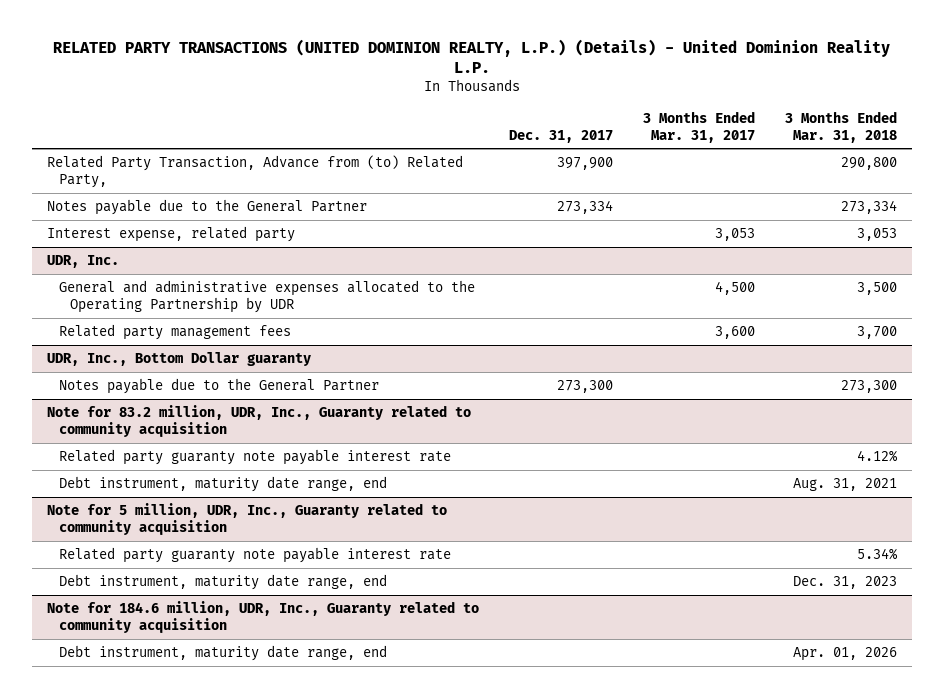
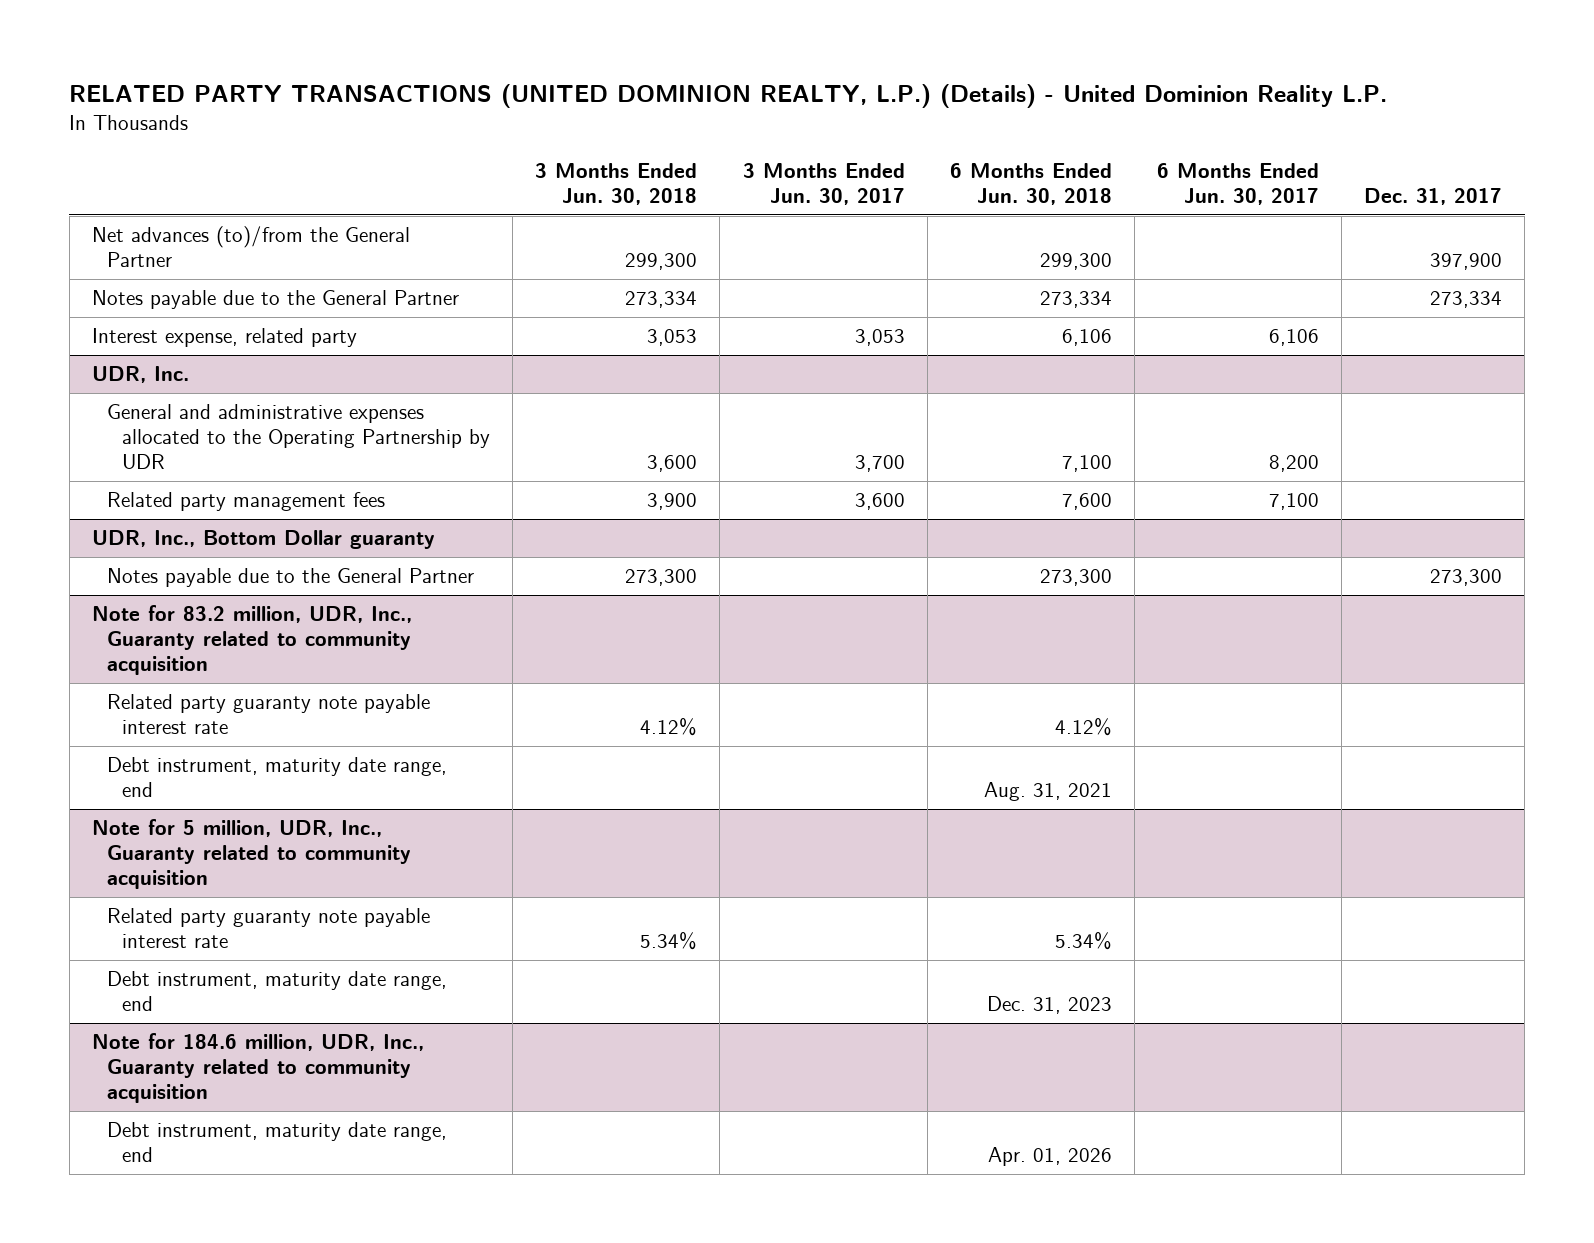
[643,110,756,143] 3 Months Ended Mar. 31, 2017 -> none
[785,110,898,143] 3 Months Ended Mar. 31, 2018 -> none
none -> [535,162,698,205] 3 Months Ended Jun. 30, 2018
none -> [742,162,905,205] 3 Months Ended Jun. 30, 2017
none -> [949,162,1112,205] 6 Months Ended Jun. 30, 2018
none -> [1156,162,1319,205] 6 Months Ended Jun. 30, 2017
[47,155,464,189] Related Party Transaction, Advance from (to) Related Party, -> [91,226,410,268] Net advances (to)/from the General Partner

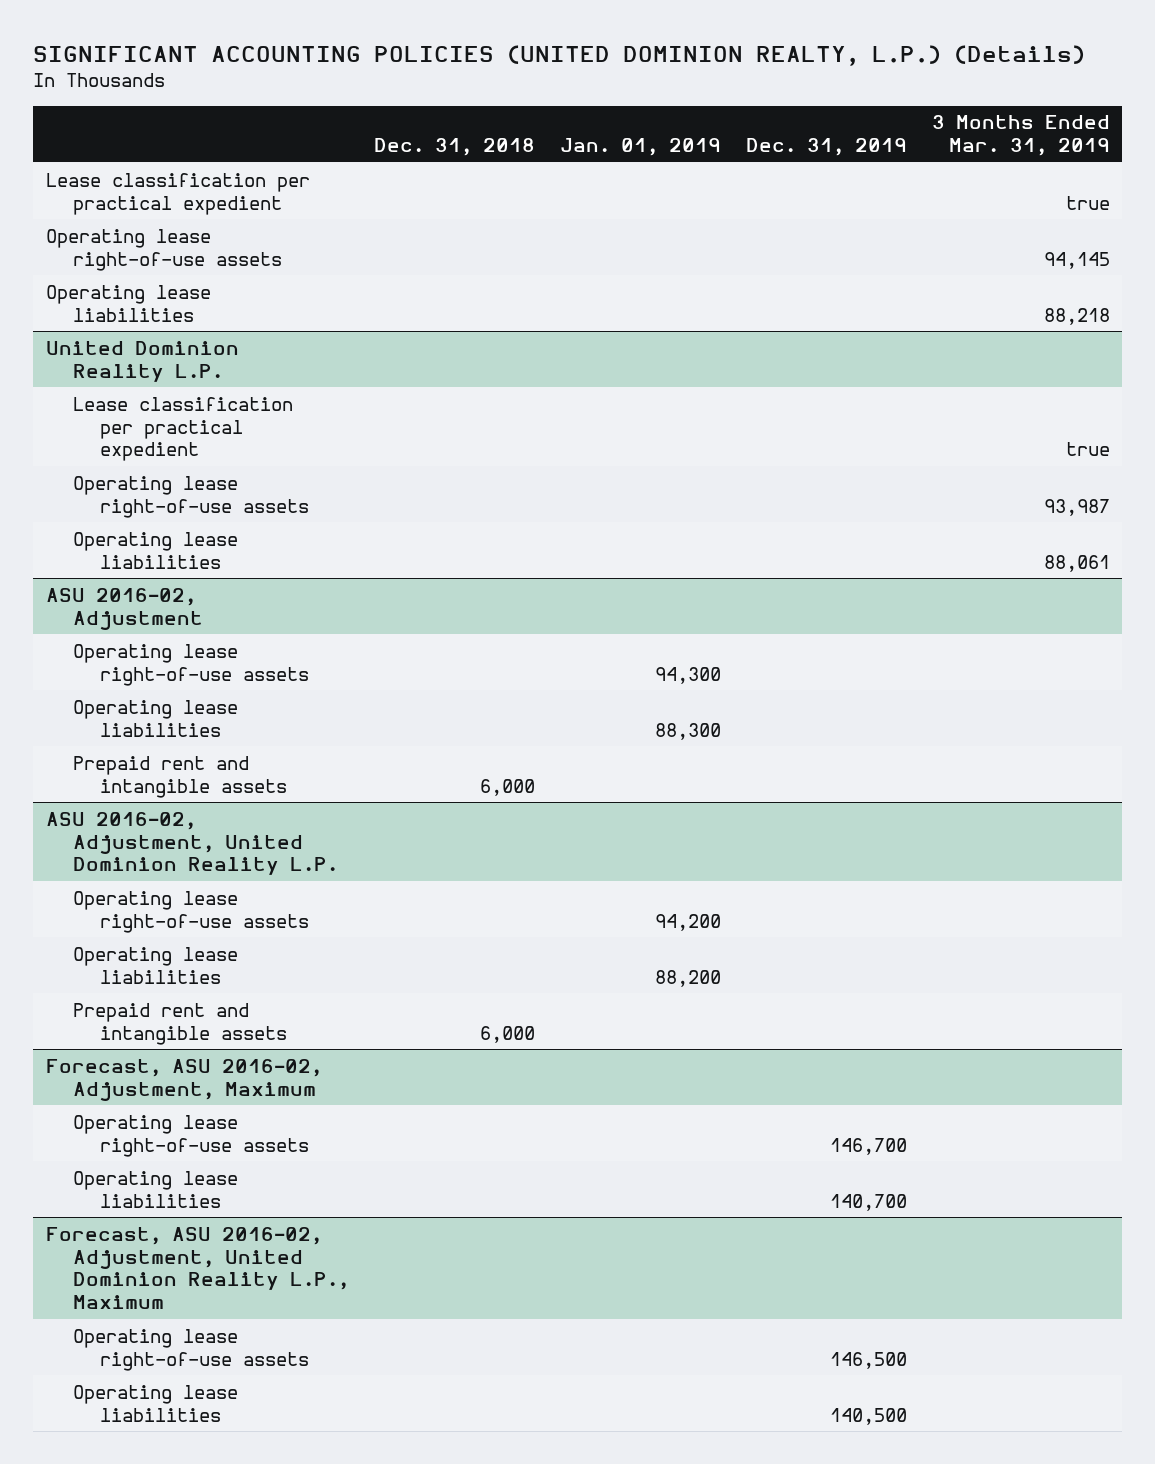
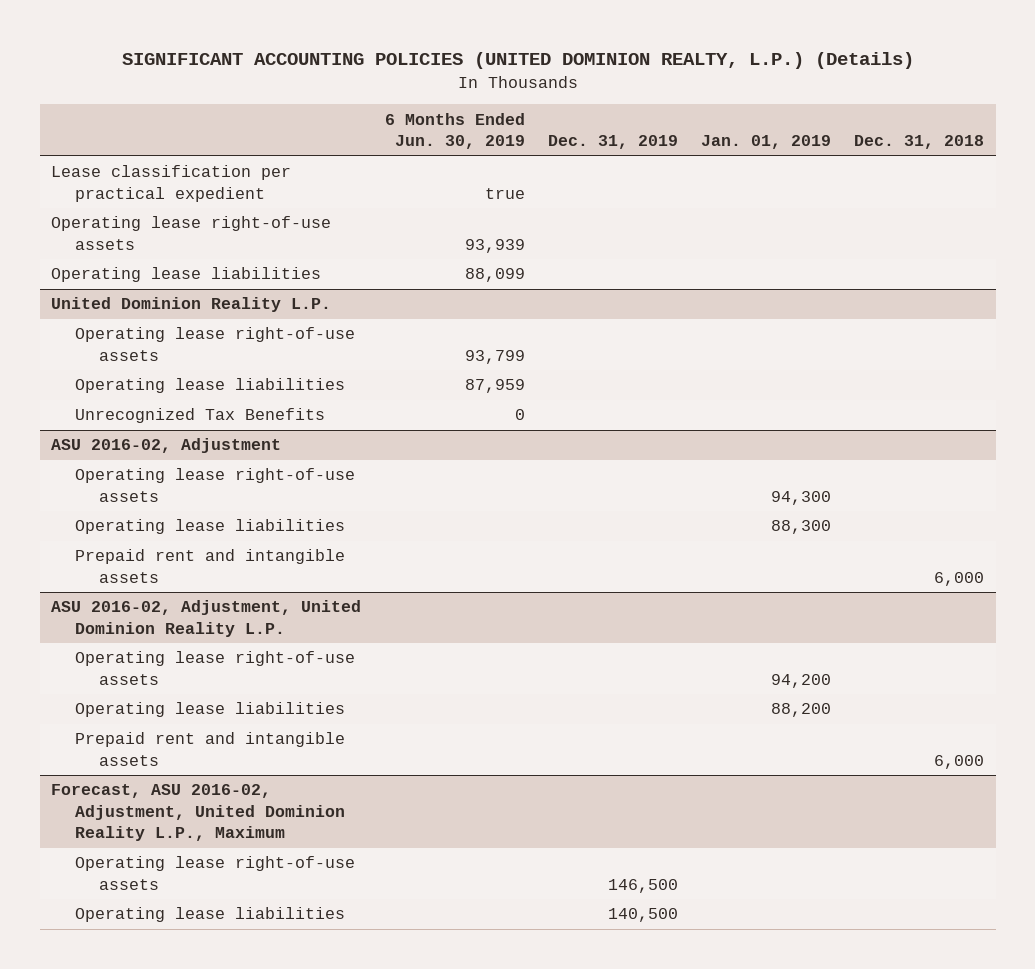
[931,115,1110,157] 3 Months Ended Mar. 31, 2019 -> none
none -> [384,112,525,150] 6 Months Ended Jun. 30, 2019
[72,396,293,462] Lease classification per practical expedient -> none
none -> [75,408,326,424] Unrecognized Tax Benefits
[45,1058,322,1101] Forecast, ASU 2016-02, Adjustment, Maximum -> none
[72,1114,310,1157] Operating lease right-of-use assets -> none
[72,1170,238,1208] Operating lease liabilities -> none

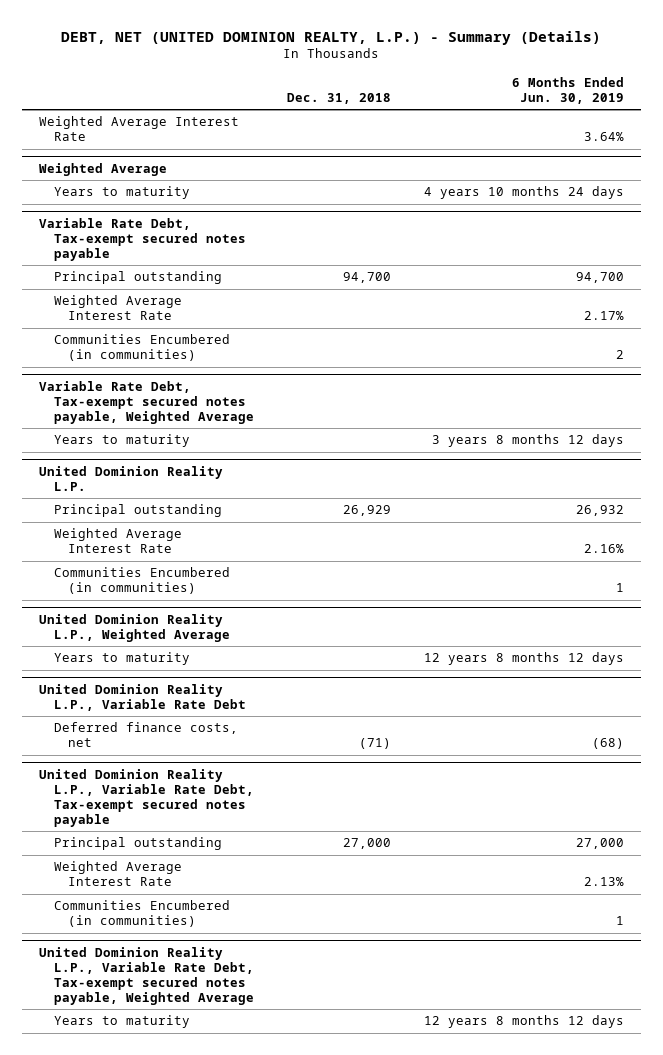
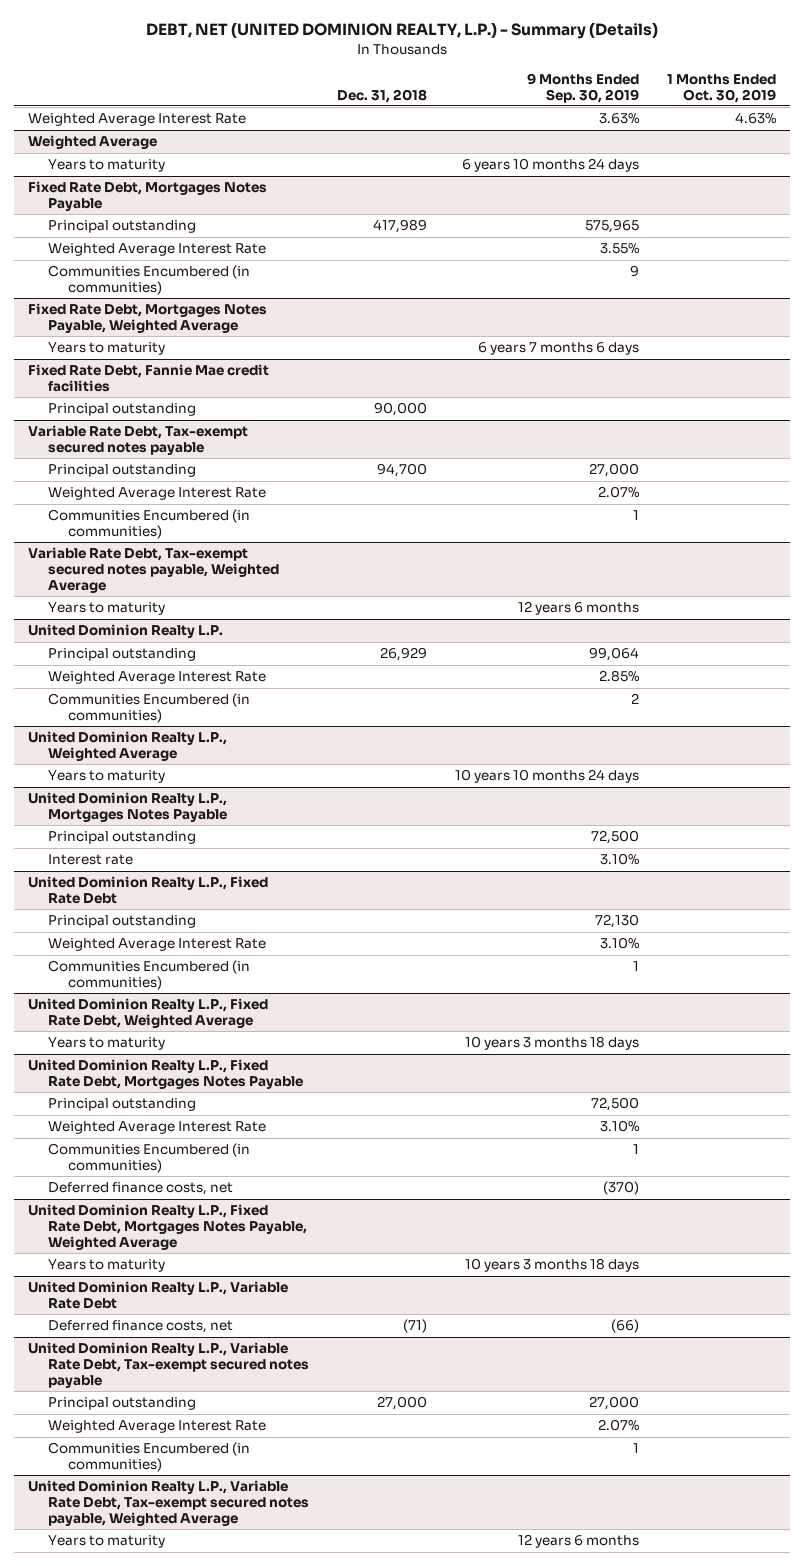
[511,76,624,105] 6 Months Ended Jun. 30, 2019 -> none
none -> [526,72,639,103] 9 Months Ended Sep. 30, 2019
none -> [666,73,776,103] 1 Months Ended Oct. 30, 2019
none -> [28,181,268,212] Fixed Rate Debt, Mortgages Notes Payable
none -> [47,220,196,234] Principal outstanding
none -> [47,243,266,257] Weighted Average Interest Rate
none -> [47,265,250,296] Communities Encumbered (in communities)
none -> [28,303,268,334] Fixed Rate Debt, Mortgages Notes Payable, Weighted Average
none -> [47,342,165,356] Years to maturity
none -> [28,364,270,393] Fixed Rate Debt, Fannie Mae credit facilities
none -> [47,403,196,417] Principal outstanding
[38,465,223,491] United Dominion Reality L.P. -> [28,624,224,639] United Dominion Realty L.P.
[38,613,230,642] United Dominion Reality L.P., Weighted Average -> [28,731,228,762] United Dominion Realty L.P., Weighted Average
none -> [28,792,228,823] United Dominion Realty L.P., Mortgages Notes Payable
none -> [47,831,196,845] Principal outstanding
none -> [47,854,133,866] Interest rate
none -> [28,876,269,905] United Dominion Realty L.P., Fixed Rate Debt
none -> [47,915,196,929] Principal outstanding
none -> [47,938,266,952] Weighted Average Interest Rate
none -> [47,960,250,991] Communities Encumbered (in communities)
none -> [28,998,269,1029] United Dominion Realty L.P., Fixed Rate Debt, Weighted Average
none -> [47,1037,165,1051] Years to maturity
none -> [28,1059,303,1090] United Dominion Realty L.P., Fixed Rate Debt, Mortgages Notes Payable
none -> [47,1098,196,1112] Principal outstanding
none -> [47,1121,266,1135] Weighted Average Interest Rate
none -> [47,1143,250,1174] Communities Encumbered (in communities)
none -> [47,1182,233,1196] Deferred finance costs, net
none -> [28,1204,307,1251] United Dominion Realty L.P., Fixed Rate Debt, Mortgages Notes Payable, Weighted Average
none -> [47,1259,165,1273] Years to maturity
[38,683,246,711] United Dominion Reality L.P., Variable Rate Debt -> [28,1281,289,1310] United Dominion Realty L.P., Variable Rate Debt
[38,768,254,827] United Dominion Reality L.P., Variable Rate Debt, Tax-exempt secured notes payable -> [28,1342,309,1389] United Dominion Realty L.P., Variable Rate Debt, Tax-exempt secured notes payable
[38,946,254,1005] United Dominion Reality L.P., Variable Rate Debt, Tax-exempt secured notes payable, Weighted Average -> [28,1480,309,1527] United Dominion Realty L.P., Variable Rate Debt, Tax-exempt secured notes payable, Weighted Average

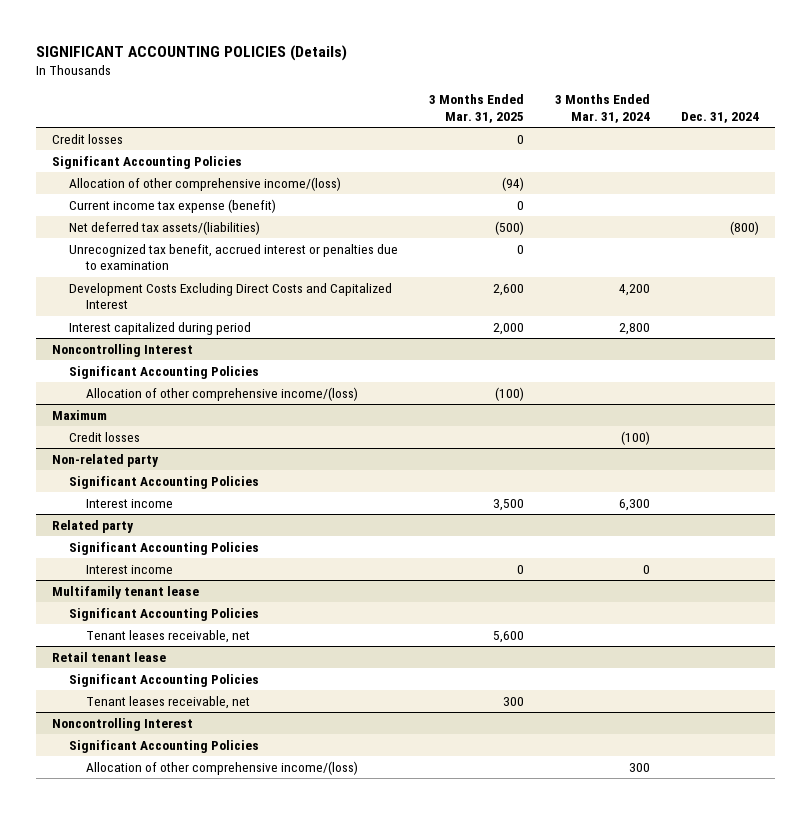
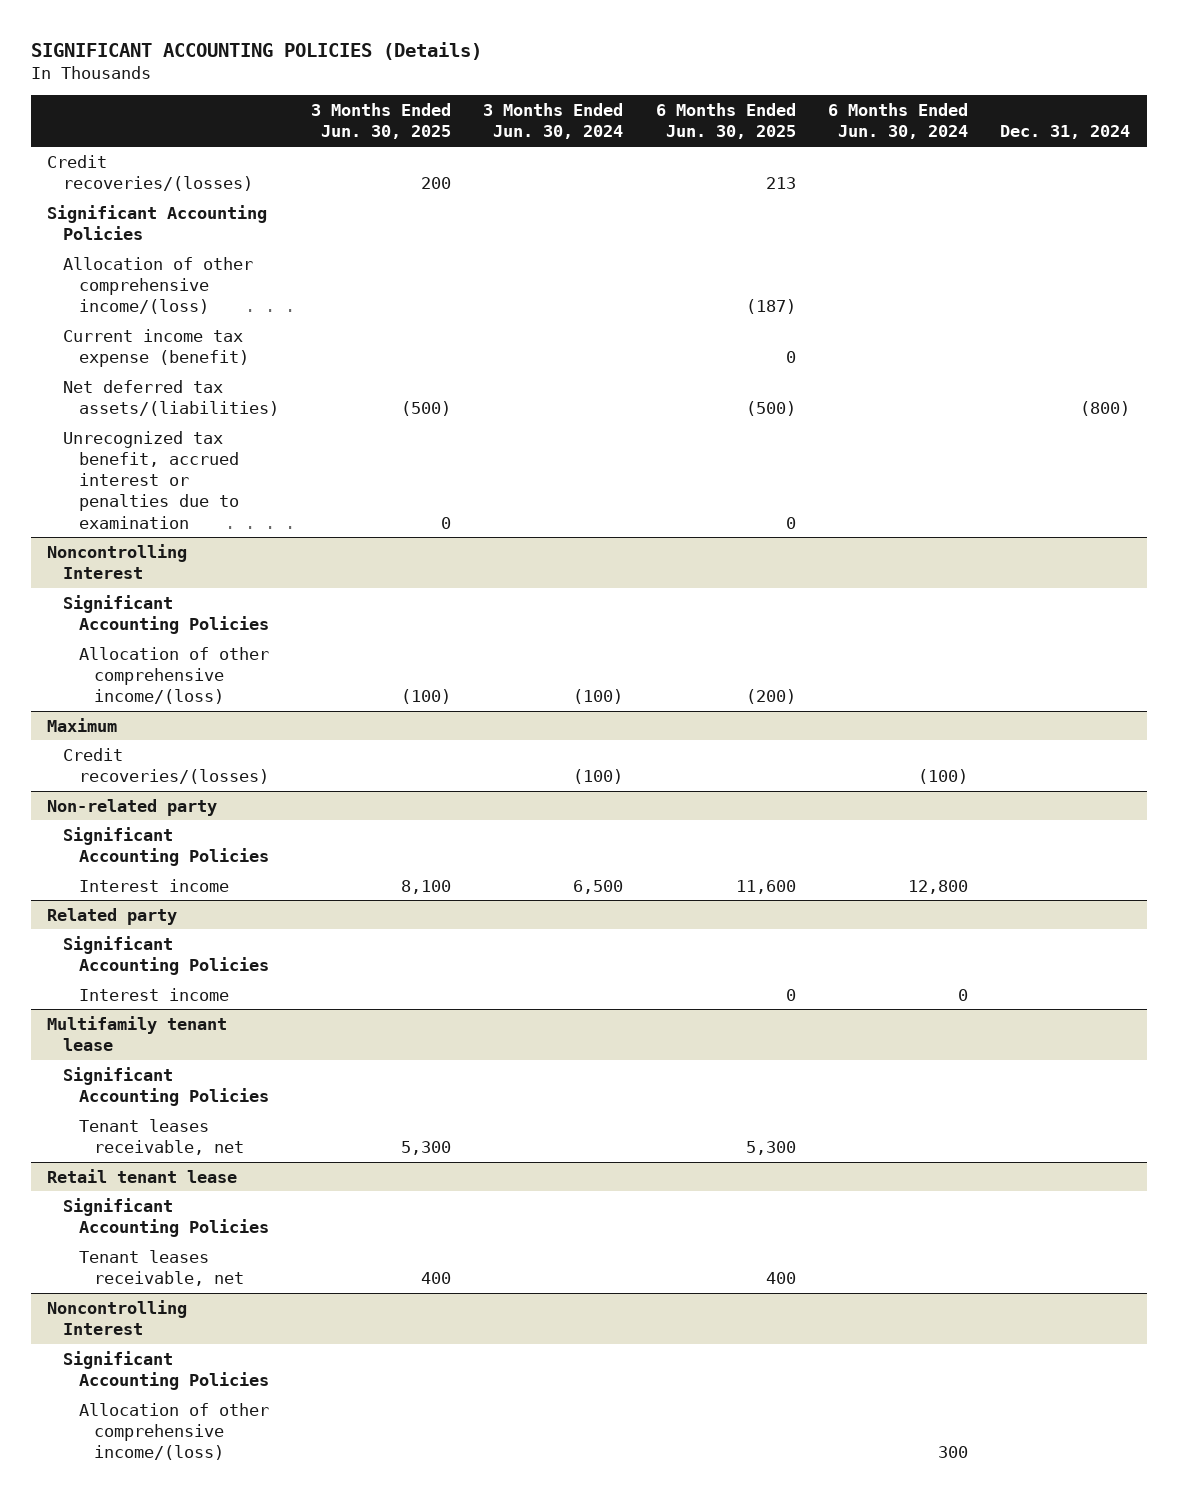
[428,94,524,123] 3 Months Ended Mar. 31, 2025 -> none
[555,94,651,123] 3 Months Ended Mar. 31, 2024 -> none
none -> [310,103,451,140] 3 Months Ended Jun. 30, 2025
none -> [483,103,624,140] 3 Months Ended Jun. 30, 2024
none -> [655,103,796,140] 6 Months Ended Jun. 30, 2025
none -> [828,103,969,140] 6 Months Ended Jun. 30, 2024
[51,133,123,144] Credit losses -> [47,154,254,191] Credit recoveries/(losses)
[68,282,392,310] Development Costs Excluding Direct Costs and Capitalized Interest -> none
[68,321,251,335] Interest capitalized during period -> none
[68,431,140,442] Credit losses -> [63,747,269,784] Credit recoveries/(losses)

